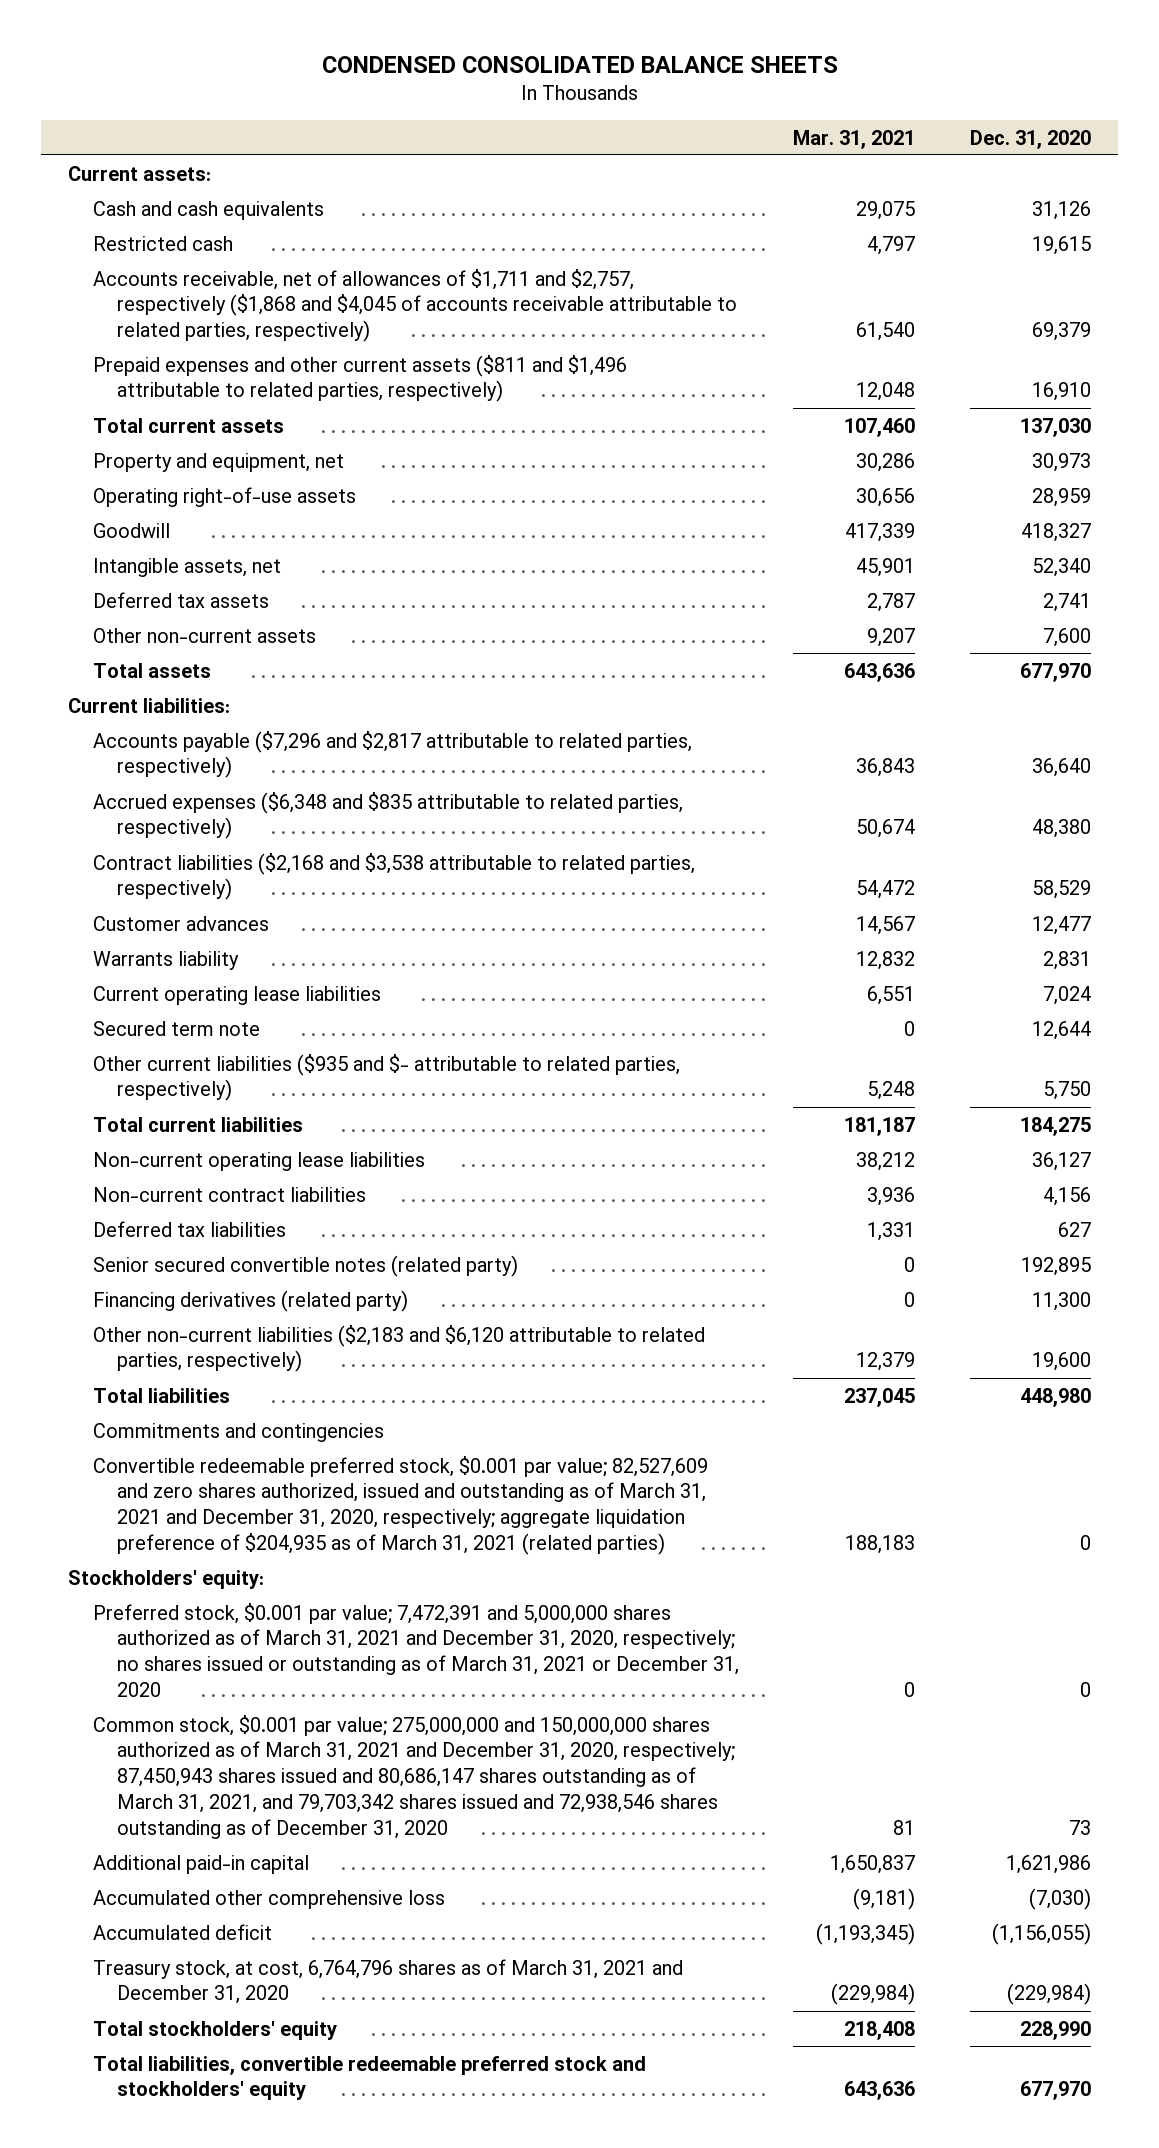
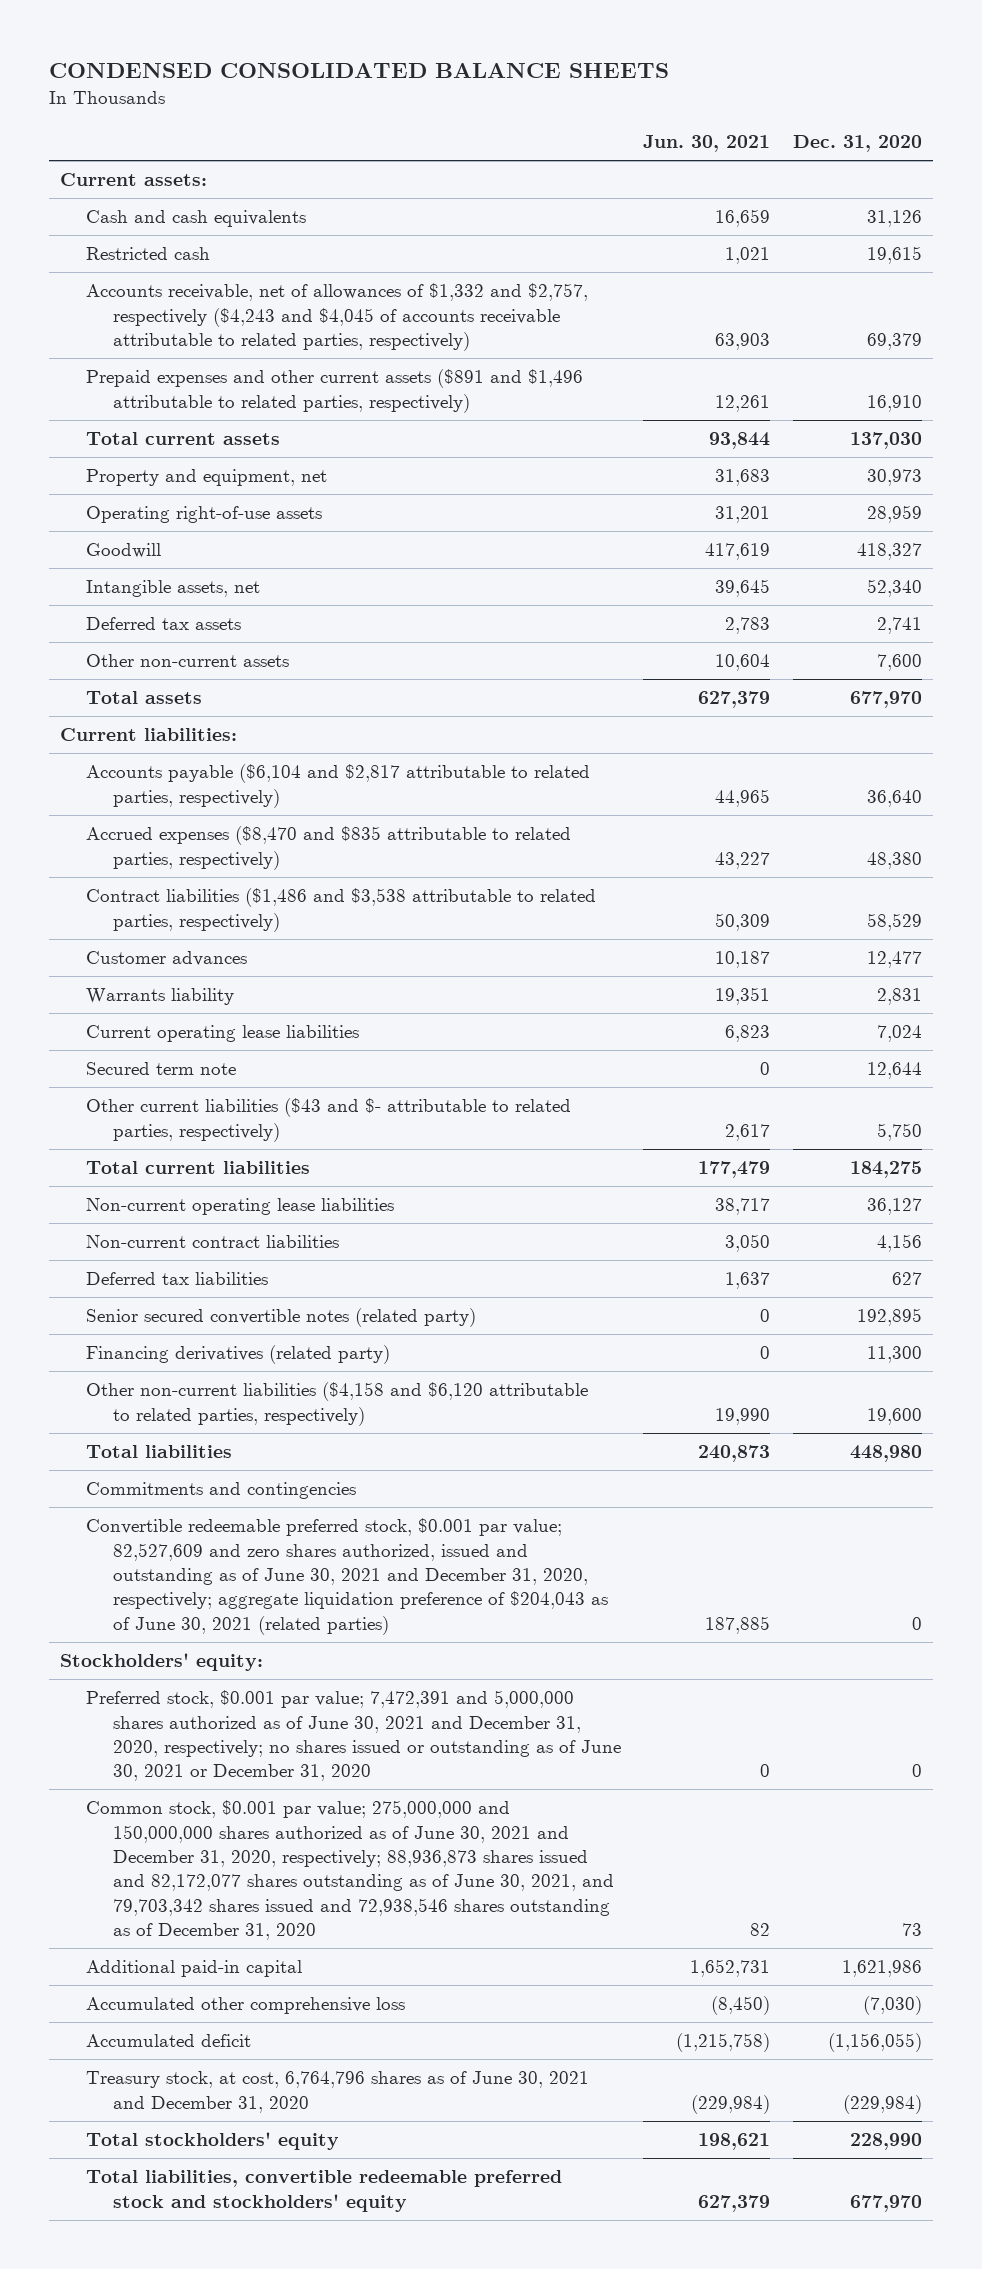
[793,129,916,149] Mar. 31, 2021 -> none
none -> [643,135,771,153] Jun. 30, 2021
[92,268,737,343] Accounts receivable, net of allowances of $1,711 and $2,757, respectively ($1,868 and $4,045 of accounts receivable attributable to related parties, respectively) -> [86,283,589,351] Accounts receivable, net of allowances of $1,332 and $2,757, respectively ($4,243 and $4,045 of accounts receivable attributable to related parties, respectively)
[92,354,627,403] Prepaid expenses and other current assets ($811 and $1,496 attributable to related parties, respectively) -> [86,369,584,413] Prepaid expenses and other current assets ($891 and $1,496 attributable to related parties, respectively)
[92,730,692,779] Accounts payable ($7,296 and $2,817 attributable to related parties, respectively) -> [86,764,591,808] Accounts payable ($6,104 and $2,817 attributable to related parties, respectively)
[92,791,683,840] Accrued expenses ($6,348 and $835 attributable to related parties, respectively) -> [86,826,572,870] Accrued expenses ($8,470 and $835 attributable to related parties, respectively)
[92,852,695,901] Contract liabilities ($2,168 and $3,538 attributable to related parties, respectively) -> [86,888,597,932] Contract liabilities ($1,486 and $3,538 attributable to related parties, respectively)
[92,1053,680,1102] Other current liabilities ($935 and $- attributable to related parties, respectively) -> [86,1098,572,1142] Other current liabilities ($43 and $- attributable to related parties, respectively)
[92,1324,705,1373] Other non-current liabilities ($2,183 and $6,120 attributable to related parties, respectively) -> [86,1382,589,1426] Other non-current liabilities ($4,158 and $6,120 attributable to related parties, respectively)
[92,1455,708,1555] Convertible redeemable preferred stock, $0.001 par value; 82,527,609 and zero shares authorized, issued and outstanding as of March 31, 2021 and December 31, 2020, respectively; aggregate liquidation preference of $204,935 as of March 31, 2021 (related parties) -> [86,1518,608,1635] Convertible redeemable preferred stock, $0.001 par value; 82,527,609 and zero shares authorized, issued and outstanding as of June 30, 2021 and December 31, 2020, respectively; aggregate liquidation preference of $204,043 as of June 30, 2021 (related parties)
[92,1602,739,1697] Preferred stock, $0.001 par value; 7,472,391 and 5,000,000 shares authorized as of March 31, 2021 and December 31, 2020, respectively; no shares issued or outstanding as of March 31, 2021 or December 31, 2020 -> [86,1690,621,1782] Preferred stock, $0.001 par value; 7,472,391 and 5,000,000 shares authorized as of June 30, 2021 and December 31, 2020, respectively; no shares issued or outstanding as of June 30, 2021 or December 31, 2020
[92,1714,735,1839] Common stock, $0.001 par value; 275,000,000 and 150,000,000 shares authorized as of March 31, 2021 and December 31, 2020, respectively; 87,450,943 shares issued and 80,686,147 shares outstanding as of March 31, 2021, and 79,703,342 shares issued and 72,938,546 shares outstanding as of December 31, 2020 -> [86,1800,614,1941] Common stock, $0.001 par value; 275,000,000 and 150,000,000 shares authorized as of June 30, 2021 and December 31, 2020, respectively; 88,936,873 shares issued and 82,172,077 shares outstanding as of June 30, 2021, and 79,703,342 shares issued and 72,938,546 shares outstanding as of December 31, 2020
[92,1958,683,2005] Treasury stock, at cost, 6,764,796 shares as of March 31, 2021 and December 31, 2020 -> [86,2071,590,2113] Treasury stock, at cost, 6,764,796 shares as of June 30, 2021 and December 31, 2020

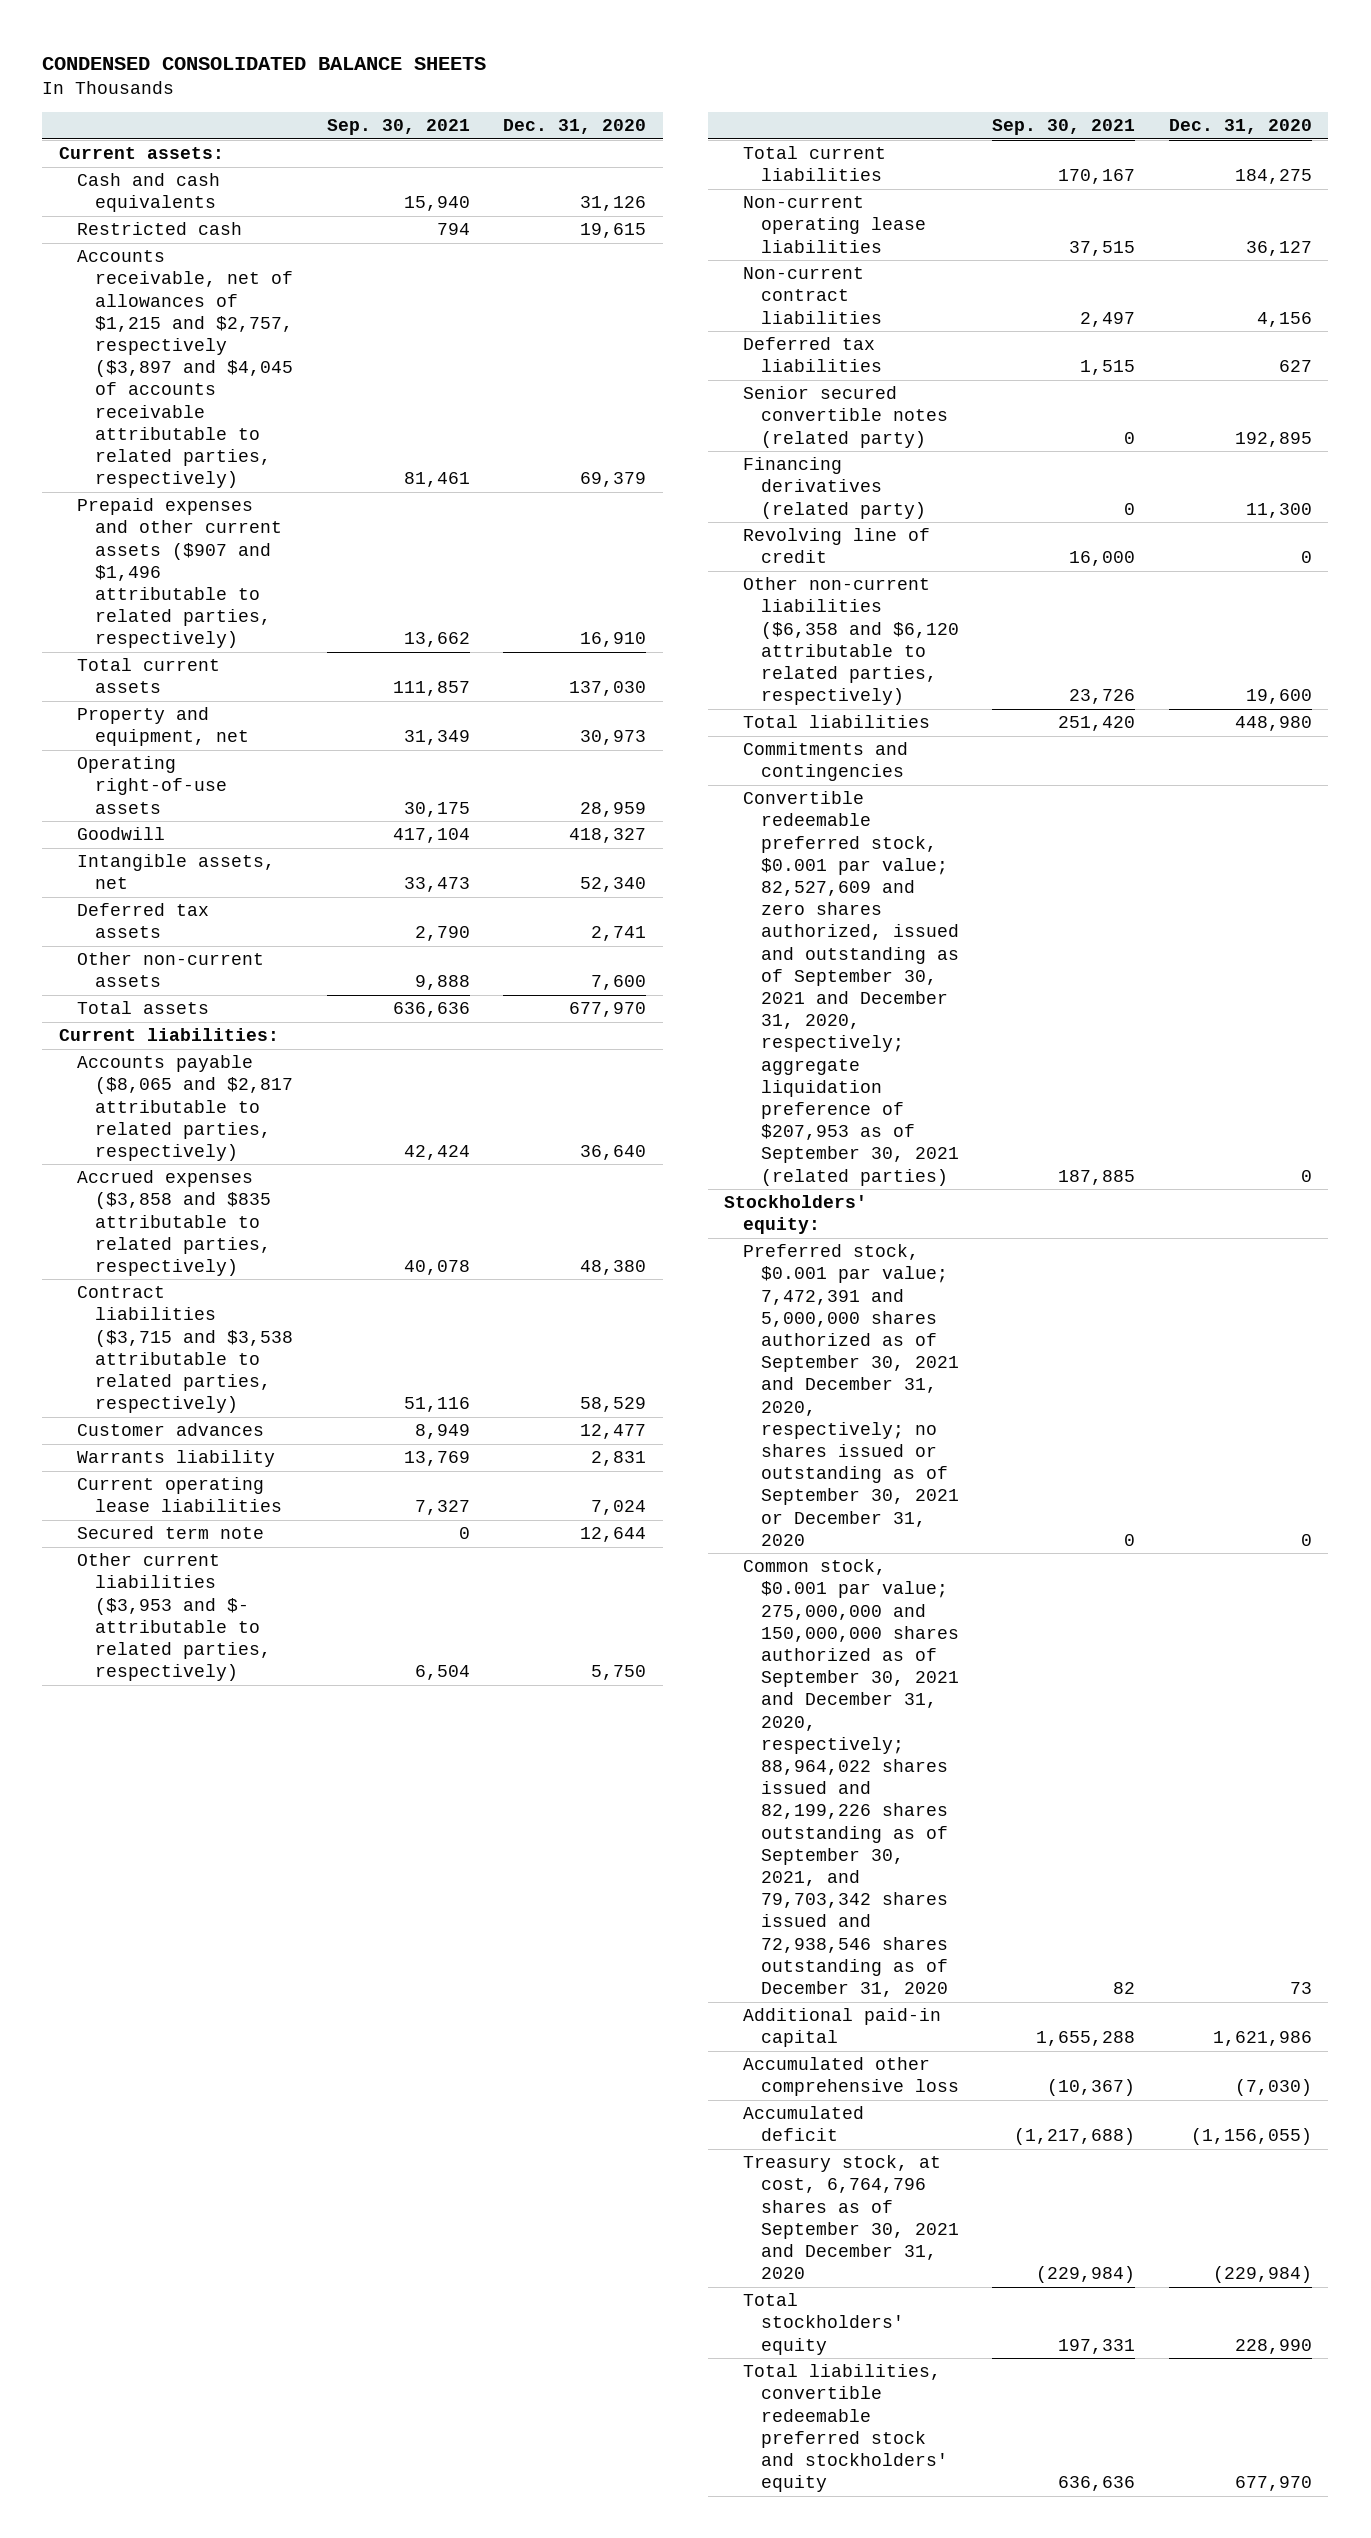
[643,135,771,153] Jun. 30, 2021 -> none
none -> [326,119,470,136] Sep. 30, 2021
[86,283,589,351] Accounts receivable, net of allowances of $1,332 and $2,757, respectively ($4,243 and $4,045 of accounts receivable attributable to related parties, respectively) -> [77,250,294,489] Accounts receivable, net of allowances of $1,215 and $2,757, respectively ($3,897 and $4,045 of accounts receivable attributable to related parties, respectively)
[86,369,584,413] Prepaid expenses and other current assets ($891 and $1,496 attributable to related parties, respectively) -> [77,498,283,649] Prepaid expenses and other current assets ($907 and $1,496 attributable to related parties, respectively)
[86,764,591,808] Accounts payable ($6,104 and $2,817 attributable to related parties, respectively) -> [77,1055,294,1162] Accounts payable ($8,065 and $2,817 attributable to related parties, respectively)
[86,826,572,870] Accrued expenses ($8,470 and $835 attributable to related parties, respectively) -> [77,1170,272,1277] Accrued expenses ($3,858 and $835 attributable to related parties, respectively)
[86,888,597,932] Contract liabilities ($1,486 and $3,538 attributable to related parties, respectively) -> [77,1286,294,1414] Contract liabilities ($3,715 and $3,538 attributable to related parties, respectively)
[86,1098,572,1142] Other current liabilities ($43 and $- attributable to related parties, respectively) -> [77,1553,272,1682] Other current liabilities ($3,953 and $- attributable to related parties, respectively)
none -> [742,528,930,564] Revolving line of credit
[86,1382,589,1426] Other non-current liabilities ($4,158 and $6,120 attributable to related parties, respectively) -> [742,577,959,706] Other non-current liabilities ($6,358 and $6,120 attributable to related parties, respectively)
[86,1518,608,1635] Convertible redeemable preferred stock, $0.001 par value; 82,527,609 and zero shares authorized, issued and outstanding as of June 30, 2021 and December 31, 2020, respectively; aggregate liquidation preference of $204,043 as of June 30, 2021 (related parties) -> [742,791,959,1186] Convertible redeemable preferred stock, $0.001 par value; 82,527,609 and zero shares authorized, issued and outstanding as of September 30, 2021 and December 31, 2020, respectively; aggregate liquidation preference of $207,953 as of September 30, 2021 (related parties)
[86,1690,621,1782] Preferred stock, $0.001 par value; 7,472,391 and 5,000,000 shares authorized as of June 30, 2021 and December 31, 2020, respectively; no shares issued or outstanding as of June 30, 2021 or December 31, 2020 -> [742,1244,959,1546] Preferred stock, $0.001 par value; 7,472,391 and 5,000,000 shares authorized as of September 30, 2021 and December 31, 2020, respectively; no shares issued or outstanding as of September 30, 2021 or December 31, 2020
[86,1800,614,1941] Common stock, $0.001 par value; 275,000,000 and 150,000,000 shares authorized as of June 30, 2021 and December 31, 2020, respectively; 88,936,873 shares issued and 82,172,077 shares outstanding as of June 30, 2021, and 79,703,342 shares issued and 72,938,546 shares outstanding as of December 31, 2020 -> [742,1559,959,1998] Common stock, $0.001 par value; 275,000,000 and 150,000,000 shares authorized as of September 30, 2021 and December 31, 2020, respectively; 88,964,022 shares issued and 82,199,226 shares outstanding as of September 30, 2021, and 79,703,342 shares issued and 72,938,546 shares outstanding as of December 31, 2020
[86,2071,590,2113] Treasury stock, at cost, 6,764,796 shares as of June 30, 2021 and December 31, 2020 -> [742,2155,959,2280] Treasury stock, at cost, 6,764,796 shares as of September 30, 2021 and December 31, 2020

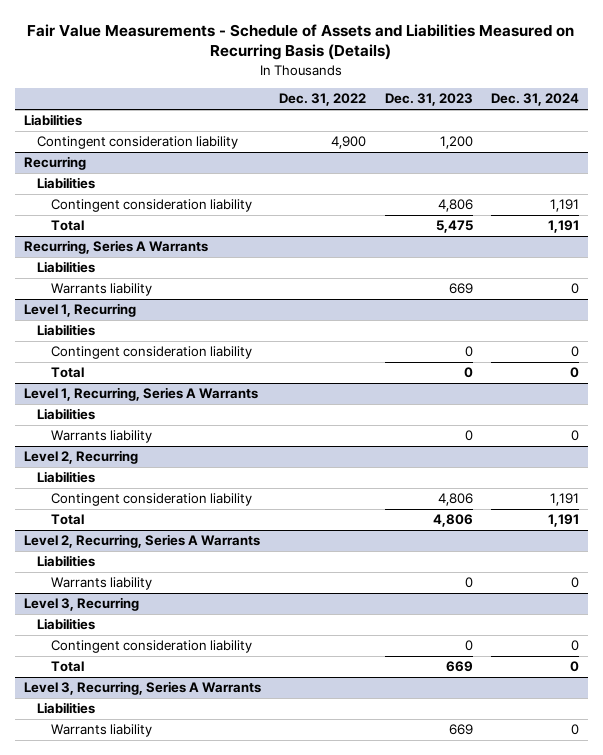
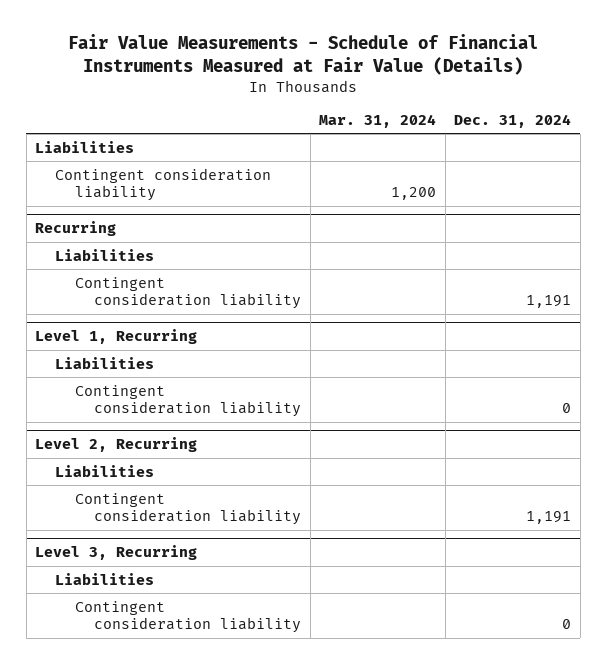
[27,23,575,61] Fair Value Measurements - Schedule of Assets and Liabilities Measured on Recurring Basis (Details) -> [68,34,539,75] Fair Value Measurements - Schedule of Financial Instruments Measured at Fair Value (Details)
[279,93,367,107] Dec. 31, 2022 -> none
[384,93,473,107] Dec. 31, 2023 -> none
none -> [319,113,437,128] Mar. 31, 2024
[50,220,84,232] Total -> none
[23,240,208,255] Recurring, Series A Warrants -> none
[37,261,96,274] Liabilities -> none
[50,283,152,297] Warrants liability -> none
[50,367,84,379] Total -> none
[23,387,258,402] Level 1, Recurring, Series A Warrants -> none
[37,408,96,421] Liabilities -> none
[50,430,152,444] Warrants liability -> none
[50,514,84,526] Total -> none
[23,534,260,549] Level 2, Recurring, Series A Warrants -> none
[37,555,96,568] Liabilities -> none
[50,577,152,591] Warrants liability -> none
[50,661,84,673] Total -> none
[23,681,261,696] Level 3, Recurring, Series A Warrants -> none
[37,702,96,715] Liabilities -> none
[50,724,152,738] Warrants liability -> none

